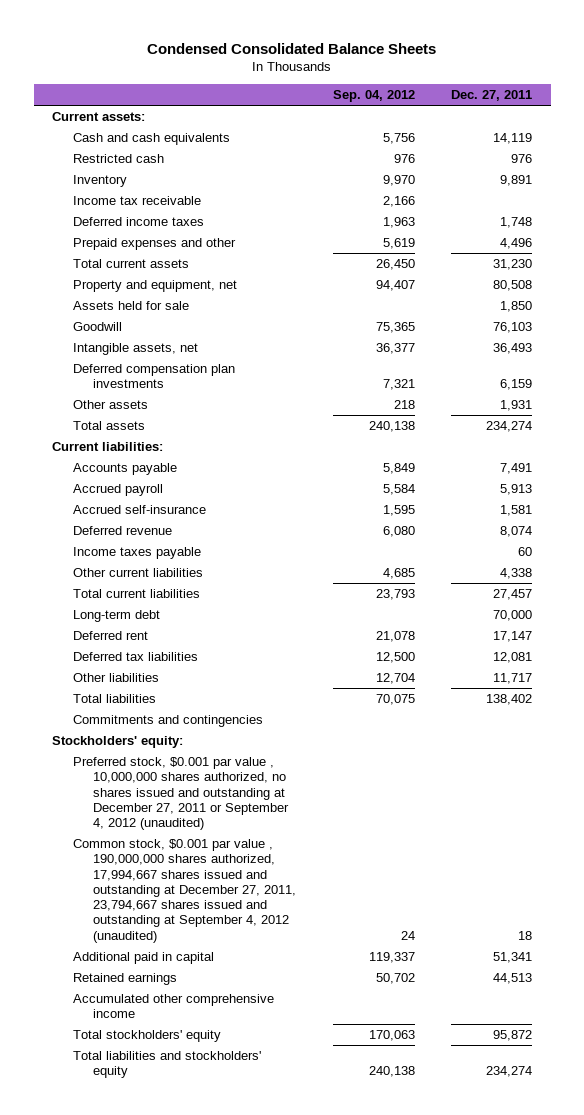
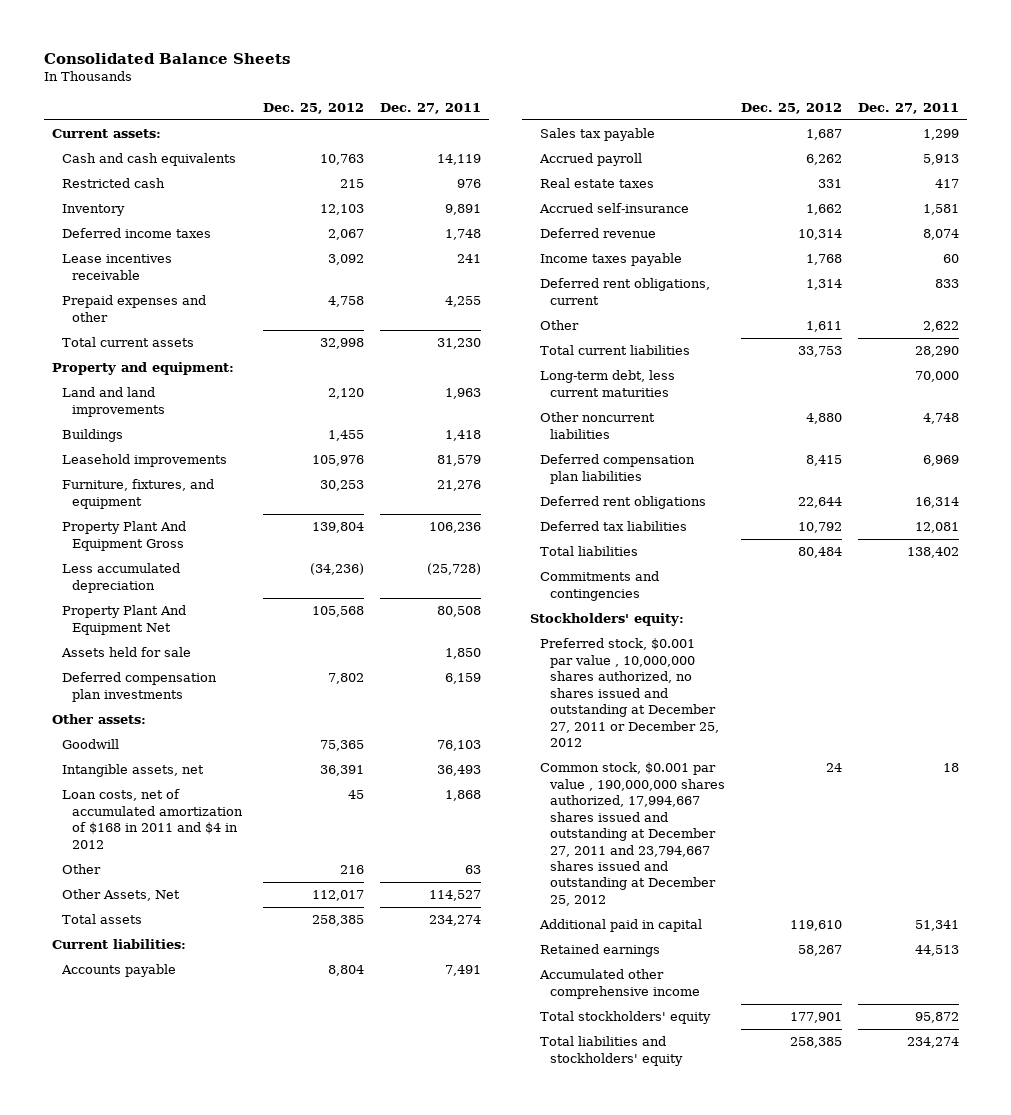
[147,42,437,54] Condensed Consolidated Balance Sheets -> [43,52,290,64] Consolidated Balance Sheets
[332,90,415,103] Sep. 04, 2012 -> none
none -> [262,102,364,114] Dec. 25, 2012
[72,195,201,205] Income tax receivable -> none
none -> [61,254,172,280] Lease incentives receivable
[500,237,533,249] 4,496 -> [445,296,482,308] 4,255
none -> [51,362,234,376] Property and equipment:
none -> [61,387,165,417] Land and land improvements
none -> [61,429,123,443] Buildings
none -> [61,454,227,468] Leasehold improvements
none -> [61,479,214,509] Furniture, fixtures, and equipment
none -> [61,521,186,551] Property Plant And Equipment Gross
none -> [61,563,180,593] Less accumulated depreciation
[72,279,237,292] Property and equipment, net -> [61,605,186,635] Property Plant And Equipment Net
[72,363,235,389] Deferred compensation plan investments -> [61,672,217,702] Deferred compensation plan investments
none -> [51,714,146,725] Other assets:
none -> [61,789,243,849] Loan costs, net of accumulated amortization of $168 in 2011 and $4 in 2012
[72,399,148,409] Other assets -> [61,864,101,875] Other
[500,399,533,411] 1,931 -> [465,865,482,875] 63
none -> [61,889,180,902] Other Assets, Net
none -> [539,128,655,142] Sales tax payable
none -> [539,178,654,189] Real estate taxes
none -> [539,278,710,305] Deferred rent obligations, current
[72,567,203,577] Other current liabilities -> [539,320,579,331] Other
[500,567,533,579] 4,338 -> [923,321,960,333] 2,622
[493,588,533,600] 27,457 -> [915,346,960,358] 28,290
[72,609,160,622] Long-term debt -> [539,370,675,397] Long-term debt, less current maturities
none -> [539,412,655,439] Other noncurrent liabilities
none -> [539,454,695,484] Deferred compensation plan liabilities
[72,630,148,640] Deferred rent -> [539,496,706,510] Deferred rent obligations
[493,630,533,642] 17,147 -> [915,497,960,509] 16,314
[72,672,159,682] Other liabilities -> none
[72,756,290,831] Preferred stock, $0.001 par value , 10,000,000 shares authorized, no shares issued and outstanding at December 27, 2011 or September 4, 2012 (unaudited) -> [539,638,719,747] Preferred stock, $0.001 par value , 10,000,000 shares authorized, no shares issued and outstanding at December 27, 2011 or December 25, 2012
[72,838,297,943] Common stock, $0.001 par value , 190,000,000 shares authorized, 17,994,667 shares issued and outstanding at December 27, 2011, 23,794,667 shares issued and outstanding at September 4, 2012 (unaudited) -> [539,762,725,906] Common stock, $0.001 par value , 190,000,000 shares authorized, 17,994,667 shares issued and outstanding at December 27, 2011 and 23,794,667 shares issued and outstanding at December 25, 2012

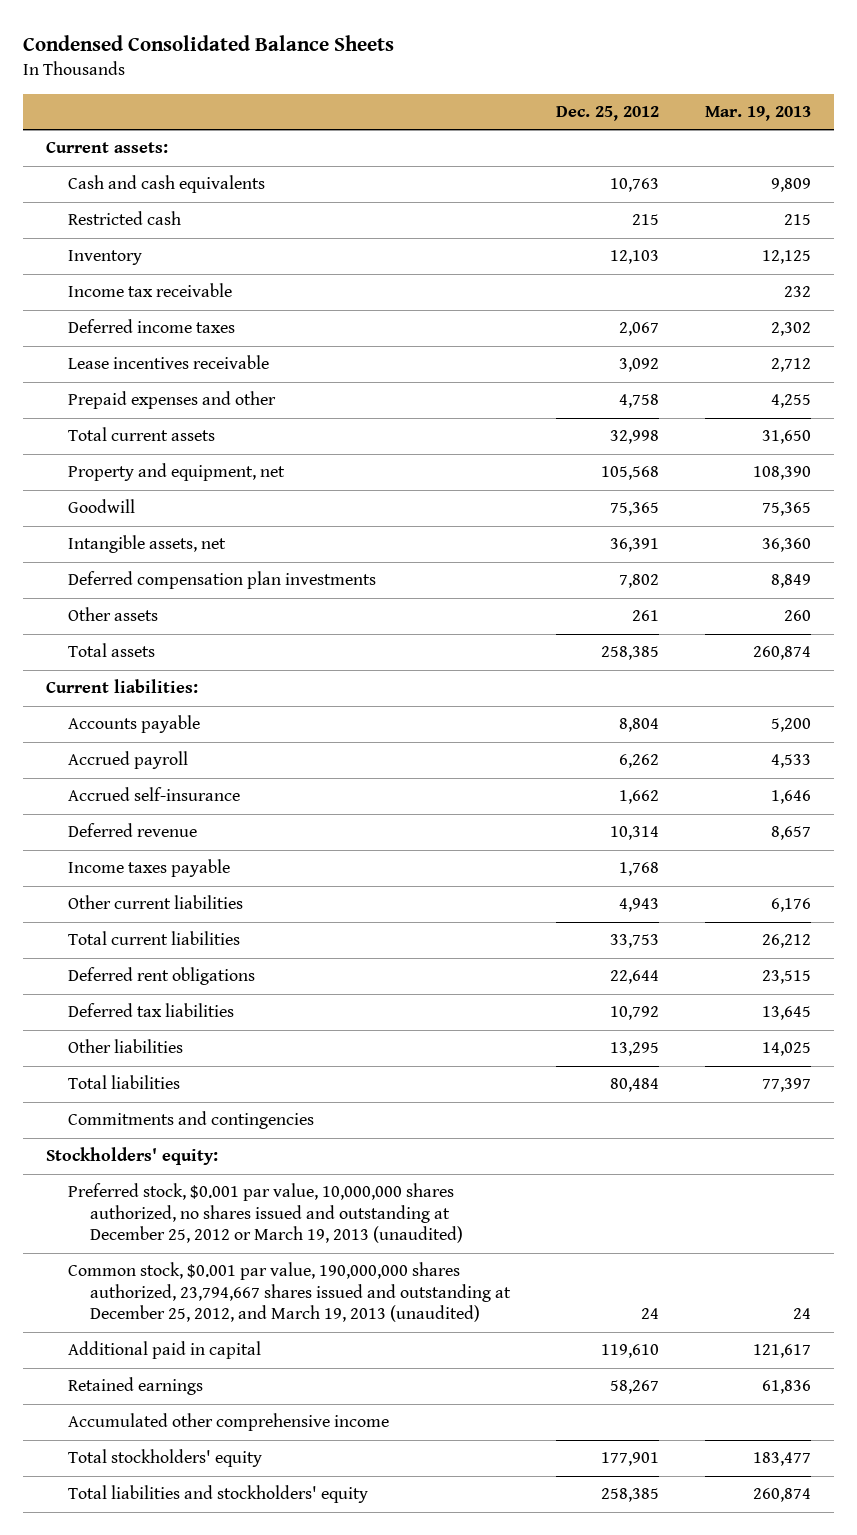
[43,52,290,64] Consolidated Balance Sheets -> [22,35,394,52] Condensed Consolidated Balance Sheets
[380,102,482,114] Dec. 27, 2011 -> none
none -> [704,105,811,121] Mar. 19, 2013
none -> [67,283,232,298] Income tax receivable
[51,362,234,376] Property and equipment: -> none
[61,387,165,417] Land and land improvements -> none
[61,429,123,443] Buildings -> none
[61,454,227,468] Leasehold improvements -> none
[61,479,214,509] Furniture, fixtures, and equipment -> none
[61,521,186,551] Property Plant And Equipment Gross -> none
[61,563,180,593] Less accumulated depreciation -> none
[60,647,191,658] Assets held for sale -> none
[51,714,146,725] Other assets: -> none
[61,605,186,635] Property Plant And Equipment Net -> [67,463,285,482] Property and equipment, net
[61,789,243,849] Loan costs, net of accumulated amortization of $168 in 2011 and $4 in 2012 -> none
[61,889,180,902] Other Assets, Net -> none
[61,672,217,702] Deferred compensation plan investments -> [67,571,376,590] Deferred compensation plan investments
[61,864,101,875] Other -> [67,607,158,622] Other assets
[339,865,364,875] 216 -> [631,610,659,622] 261
[539,128,655,142] Sales tax payable -> none
[539,178,654,189] Real estate taxes -> none
[539,278,710,305] Deferred rent obligations, current -> none
[539,320,579,331] Other -> [67,895,243,910] Other current liabilities
[805,321,842,333] 1,611 -> [618,898,659,913] 4,943
[539,370,675,397] Long-term debt, less current maturities -> none
[539,412,655,439] Other noncurrent liabilities -> none
[539,454,695,484] Deferred compensation plan liabilities -> none
none -> [67,1039,183,1054] Other liabilities
[539,638,719,747] Preferred stock, $0.001 par value , 10,000,000 shares authorized, no shares issued and outstanding at December 27, 2011 or December 25, 2012 -> [67,1183,463,1244] Preferred stock, $0.001 par value, 10,000,000 shares authorized, no shares issued and outstanding at December 25, 2012 or March 19, 2013 (unaudited)
[539,762,725,906] Common stock, $0.001 par value , 190,000,000 shares authorized, 17,994,667 shares issued and outstanding at December 27, 2011 and 23,794,667 shares issued and outstanding at December 25, 2012 -> [67,1262,511,1323] Common stock, $0.001 par value, 190,000,000 shares authorized, 23,794,667 shares issued and outstanding at December 25, 2012, and March 19, 2013 (unaudited)

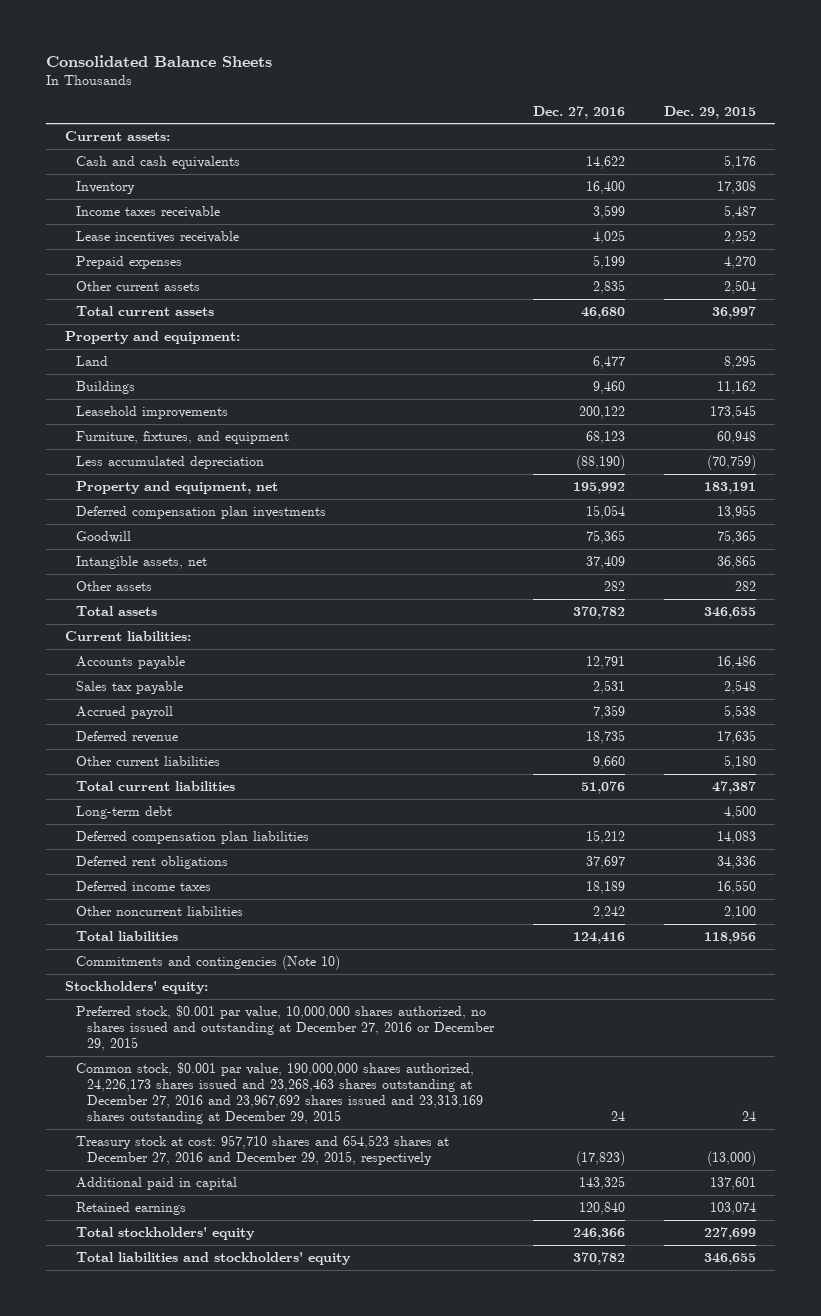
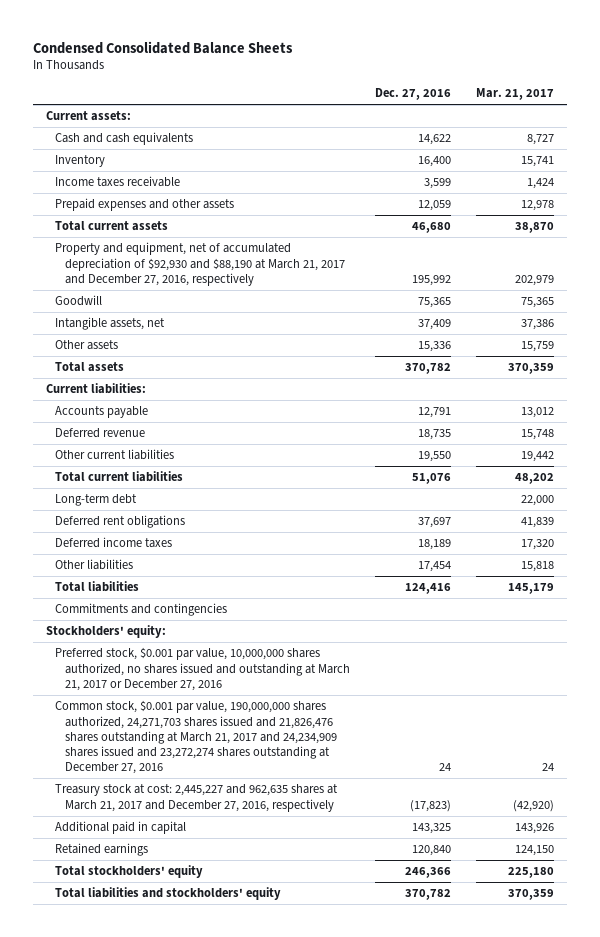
[46,54,273,67] Consolidated Balance Sheets -> [33,40,294,54] Condensed Consolidated Balance Sheets
[663,105,756,119] Dec. 29, 2015 -> none
none -> [476,88,555,101] Mar. 21, 2017
[76,231,240,244] Lease incentives receivable -> none
[76,256,183,270] Prepaid expenses -> none
[76,281,201,292] Other current assets -> none
none -> [55,198,235,212] Prepaid expenses and other assets
[65,331,241,345] Property and equipment: -> none
[76,356,109,367] Land -> none
[76,381,136,395] Buildings -> none
[76,406,229,420] Leasehold improvements -> none
[76,431,290,445] Furniture, fixtures, and equipment -> none
[76,456,265,470] Less accumulated depreciation -> none
[76,506,327,520] Deferred compensation plan investments -> none
[76,481,279,495] Property and equipment, net -> [55,242,345,286] Property and equipment, net of accumulated depreciation of $92,930 and $88,190 at March 21, 2017 and December 27, 2016, respectively
[604,581,626,592] 282 -> [417,341,451,353] 15,336
[76,681,184,695] Sales tax payable -> none
[76,706,174,720] Accrued payroll -> none
[593,756,626,770] 9,660 -> [417,451,451,463] 19,550
[76,831,310,845] Deferred compensation plan liabilities -> none
[76,906,244,917] Other noncurrent liabilities -> [55,559,134,571] Other liabilities
[593,906,626,920] 2,242 -> [417,561,451,573] 17,454
[76,955,341,971] Commitments and contingencies (Note 10) -> [55,603,228,617] Commitments and contingencies
[76,1005,496,1052] Preferred stock, $0.001 par value, 10,000,000 shares authorized, no shares issued and outstanding at December 27, 2016 or December 29, 2015 -> [55,647,350,691] Preferred stock, $0.001 par value, 10,000,000 shares authorized, no shares issued and outstanding at March 21, 2017 or December 27, 2016
[76,1062,484,1125] Common stock, $0.001 par value, 190,000,000 shares authorized, 24,226,173 shares issued and 23,268,463 shares outstanding at December 27, 2016 and 23,967,692 shares issued and 23,313,169 shares outstanding at December 29, 2015 -> [55,700,337,775] Common stock, $0.001 par value, 190,000,000 shares authorized, 24,271,703 shares issued and 21,826,476 shares outstanding at March 21, 2017 and 24,234,909 shares issued and 23,272,274 shares outstanding at December 27, 2016
[76,1135,450,1166] Treasury stock at cost: 957,710 shares and 654,523 shares at December 27, 2016 and December 29, 2015, respectively -> [55,784,339,812] Treasury stock at cost: 2,445,227 and 962,635 shares at March 21, 2017 and December 27, 2016, respectively

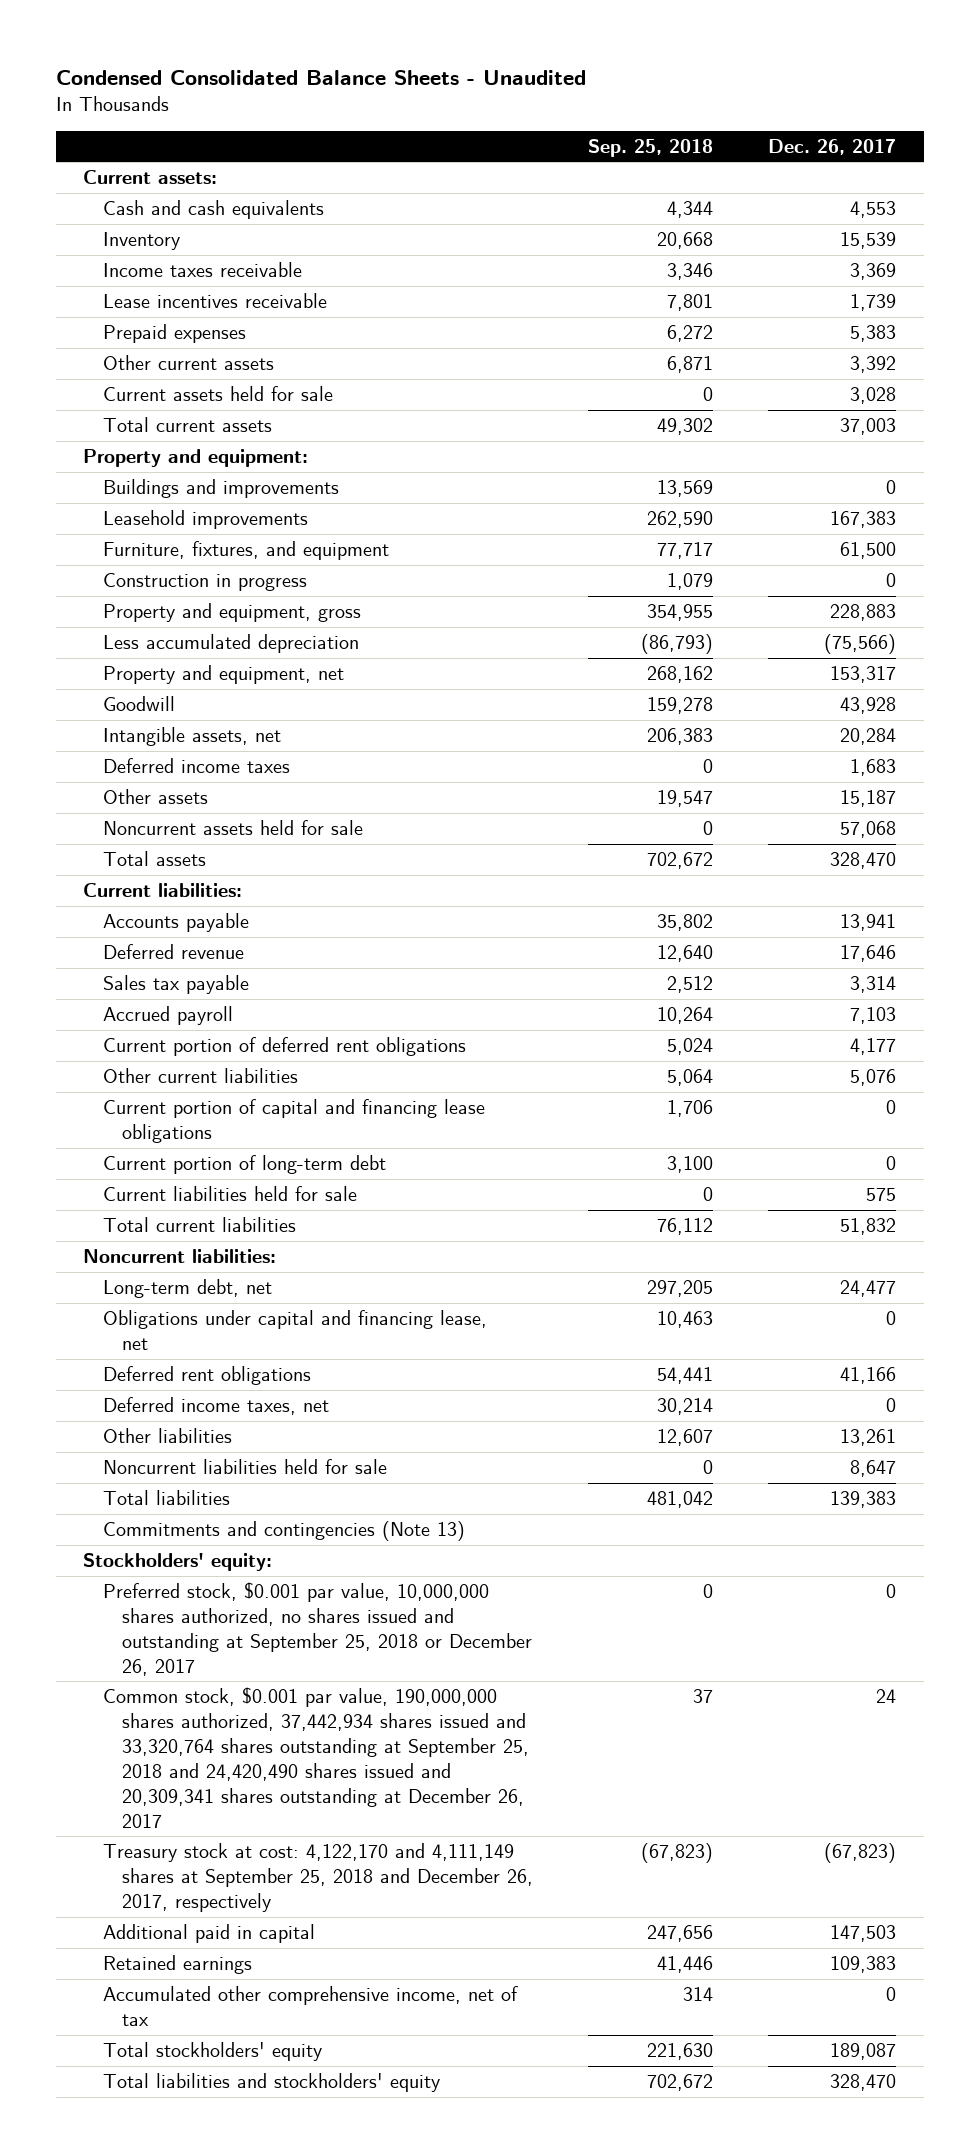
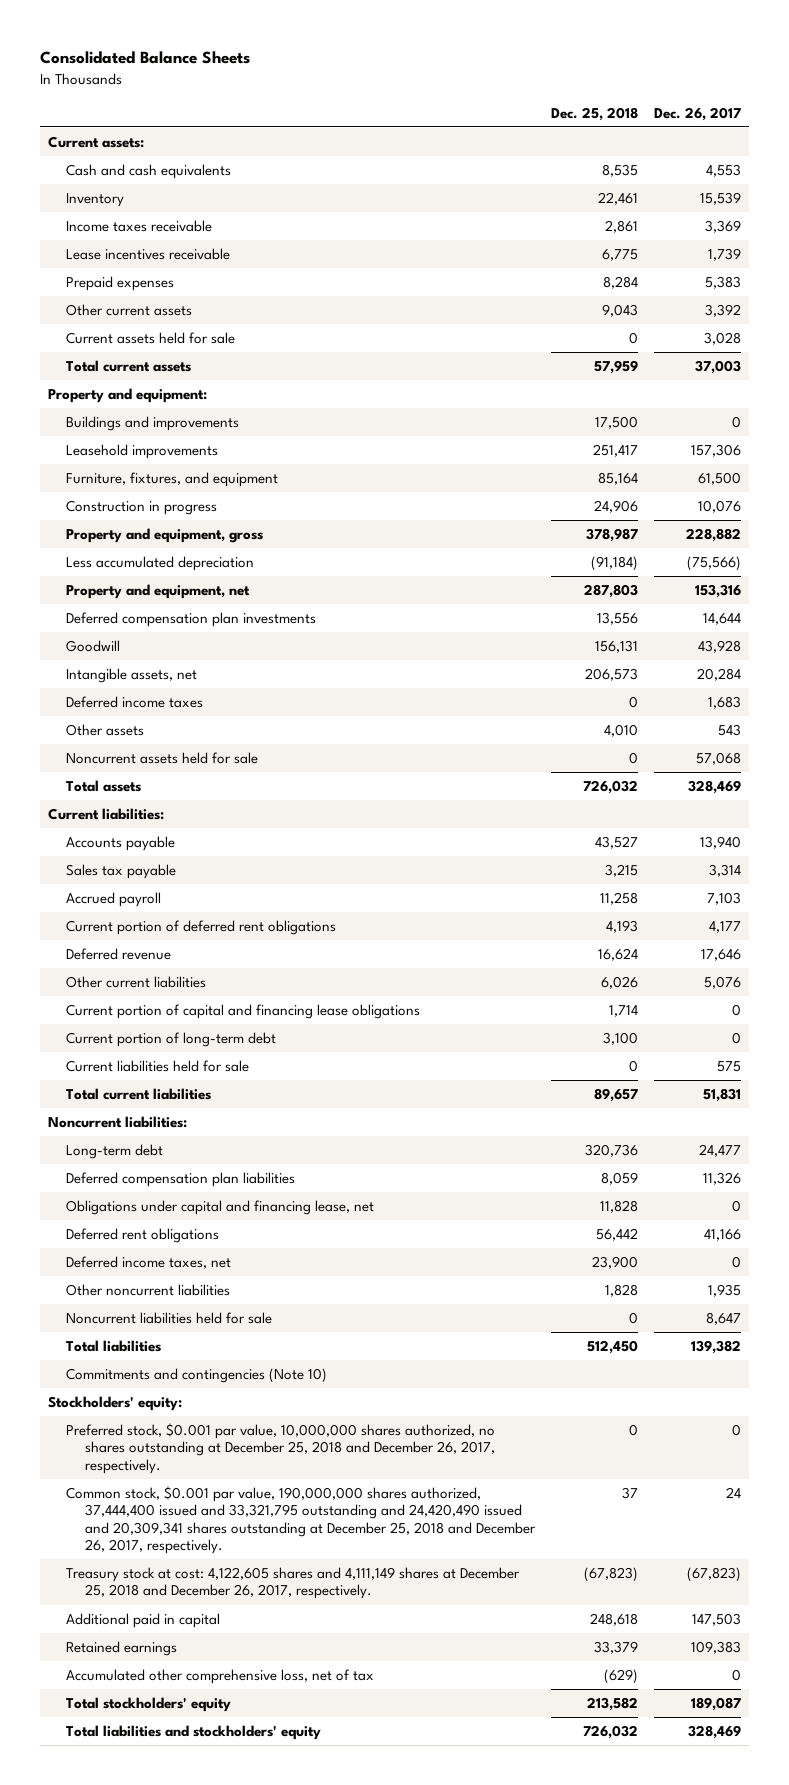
[55,70,586,86] Condensed Consolidated Balance Sheets - Unaudited -> [40,51,251,65] Consolidated Balance Sheets
[588,138,714,157] Sep. 25, 2018 -> none
none -> [550,106,638,121] Dec. 25, 2018
[830,511,897,529] 167,383 -> [690,444,741,458] 157,306
[886,573,897,588] 0 -> [697,500,741,514] 10,076
[830,604,897,622] 228,883 -> [685,528,741,543] 228,882
[830,666,897,684] 153,317 -> [694,584,741,599] 153,316
none -> [66,612,317,628] Deferred compensation plan investments
[840,790,897,808] 15,187 -> [717,724,741,737] 543
[830,852,897,870] 328,470 -> [687,780,741,795] 328,469
[840,914,897,932] 13,941 -> [699,836,741,850] 13,940
[102,944,244,960] Deferred revenue -> [66,948,172,961] Deferred revenue
[840,1218,897,1236] 51,832 -> [702,1088,741,1103] 51,831
[102,1279,272,1299] Long-term debt, net -> [66,1144,164,1160] Long-term debt
none -> [66,1172,296,1188] Deferred compensation plan liabilities
[102,1428,232,1444] Other liabilities -> [66,1284,231,1297] Other noncurrent liabilities
[840,1429,897,1447] 13,261 -> [707,1284,741,1298] 1,935
[830,1491,897,1509] 139,383 -> [690,1340,741,1355] 139,382
[102,1521,465,1542] Commitments and contingencies (Note 13) -> [66,1368,328,1384] Commitments and contingencies (Note 10)
[102,1582,533,1676] Preferred stock, $0.001 par value, 10,000,000 shares authorized, no shares issued and outstanding at September 25, 2018 or December 26, 2017 -> [66,1423,496,1474] Preferred stock, $0.001 par value, 10,000,000 shares authorized, no shares outstanding at December 25, 2018 and December 26, 2017, respectively.
[102,1687,530,1828] Common stock, $0.001 par value, 190,000,000 shares authorized, 37,442,934 shares issued and 33,320,764 shares outstanding at September 25, 2018 and 24,420,490 shares issued and 20,309,341 shares outstanding at December 26, 2017 -> [66,1486,536,1554] Common stock, $0.001 par value, 190,000,000 shares authorized, 37,444,400 issued and 33,321,795 outstanding and 24,420,490 issued and 20,309,341 shares outstanding at December 25, 2018 and December 26, 2017, respectively.
[102,1843,534,1912] Treasury stock at cost: 4,122,170 and 4,111,149 shares at September 25, 2018 and December 26, 2017, respectively -> [66,1567,521,1600] Treasury stock at cost: 4,122,605 shares and 4,111,149 shares at December 25, 2018 and December 26, 2017, respectively.
[102,1986,518,2027] Accumulated other comprehensive income, net of tax -> [66,1669,375,1685] Accumulated other comprehensive loss, net of tax
[830,2074,897,2092] 328,470 -> [687,1725,741,1740] 328,469

